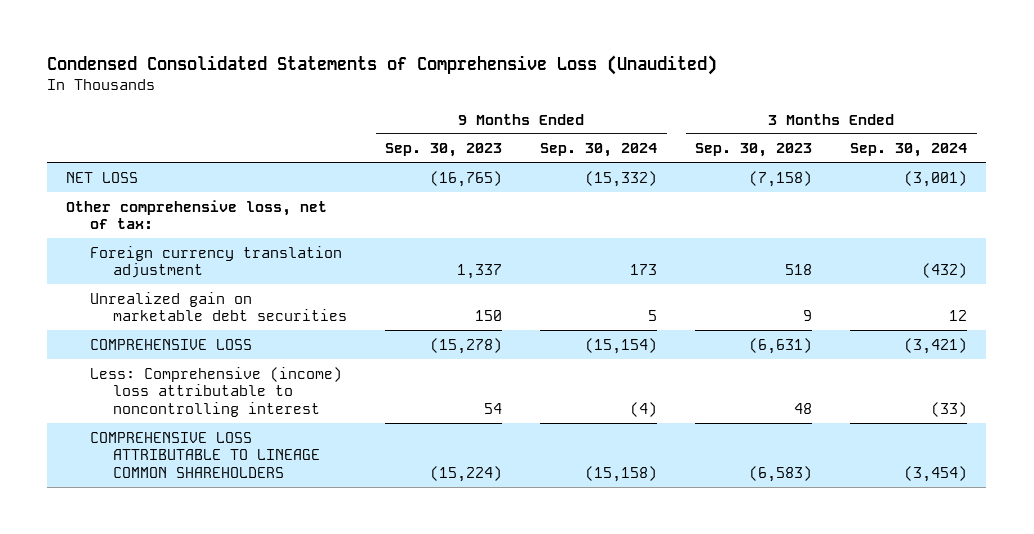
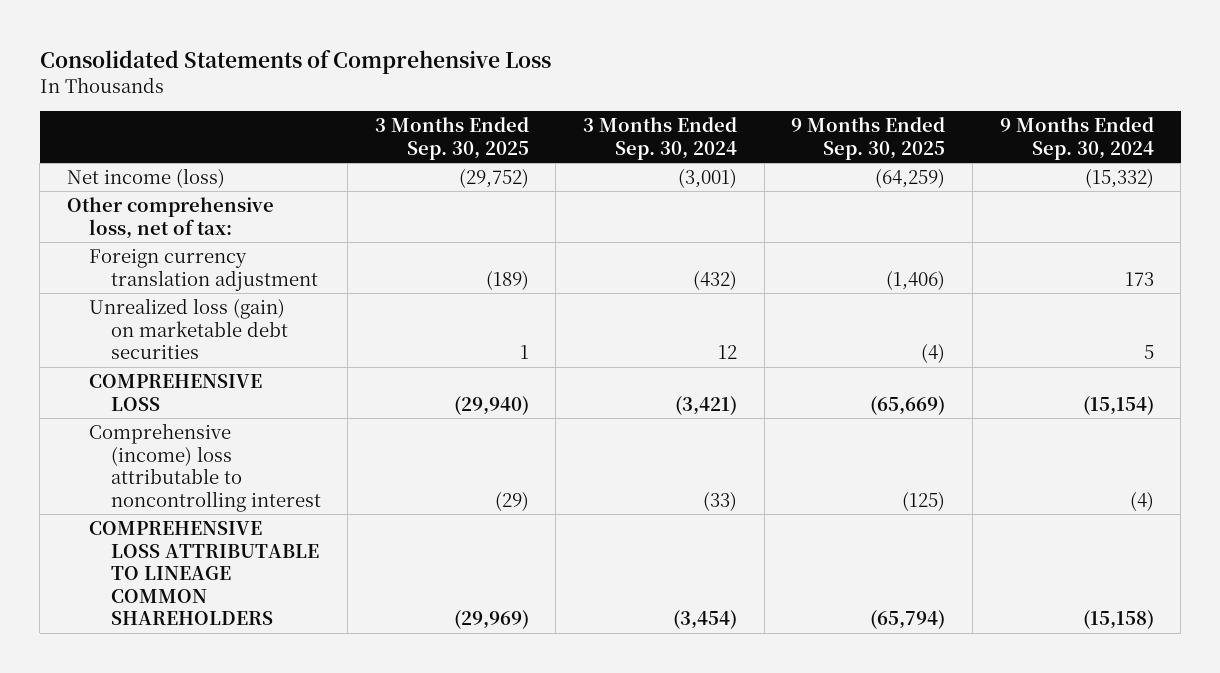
[47,55,718,76] Condensed Consolidated Statements of Comprehensive Loss (Unaudited) -> [39,50,551,75] Consolidated Statements of Comprehensive Loss
[385,143,503,158] Sep. 30, 2023 -> none
[695,143,813,158] Sep. 30, 2023 -> none
none -> [374,117,529,160] 3 Months Ended Sep. 30, 2025
none -> [791,117,946,160] 9 Months Ended Sep. 30, 2025
[66,171,139,183] NET LOSS -> [66,167,225,188] Net income (loss)
[89,291,348,322] Unrealized gain on marketable debt securities -> [88,297,288,360] Unrealized loss (gain) on marketable debt securities
[89,366,342,417] Less: Comprehensive (income) loss attributable to noncontrolling interest -> [88,422,321,512] Comprehensive (income) loss attributable to noncontrolling interest

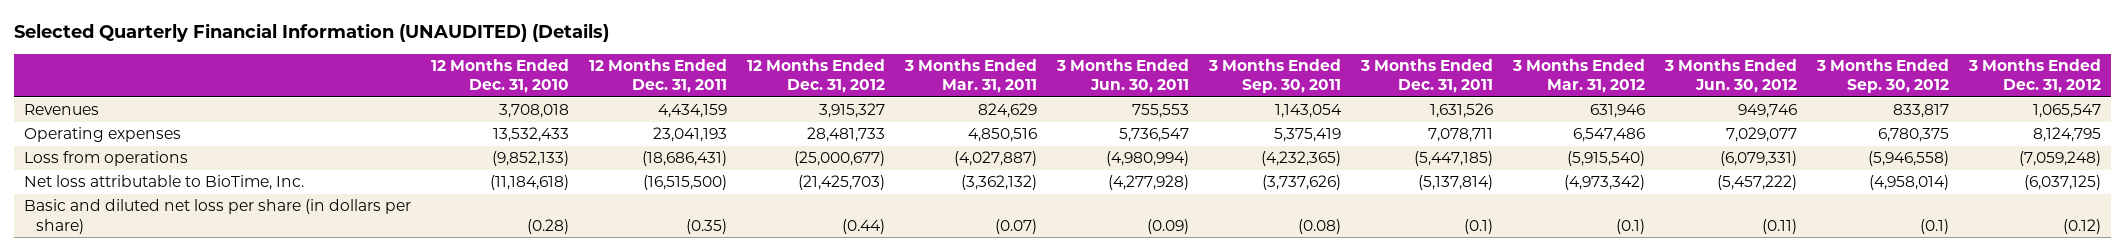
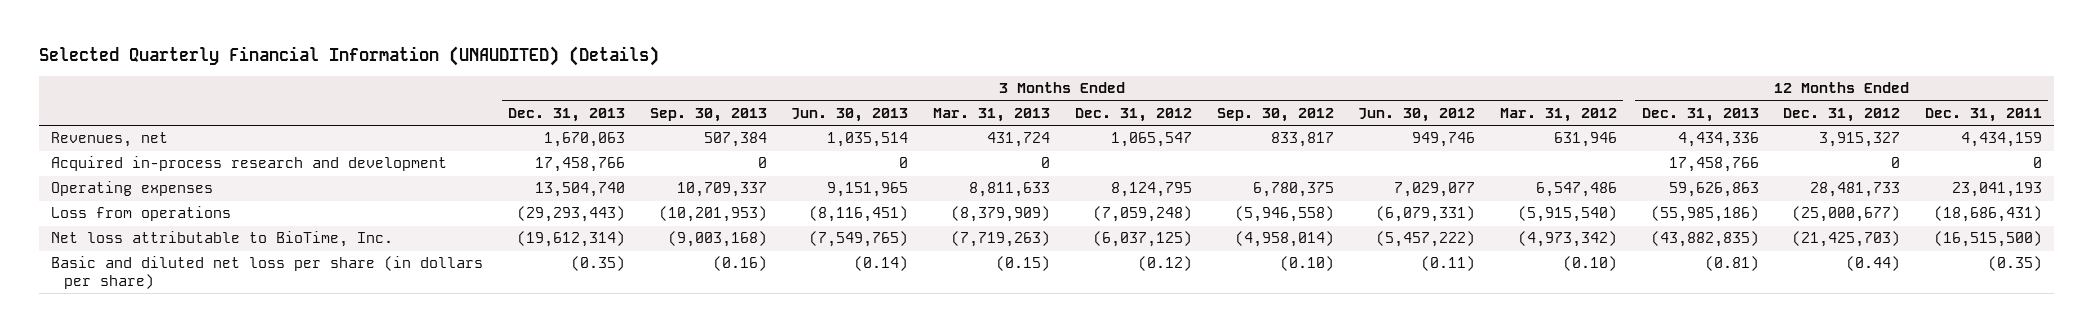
[431,58,570,94] 12 Months Ended Dec. 31, 2010 -> none
[903,58,1037,94] 3 Months Ended Mar. 31, 2011 -> none
[1055,58,1189,94] 3 Months Ended Jun. 30, 2011 -> none
[1207,58,1341,94] 3 Months Ended Sep. 30, 2011 -> none
[1359,58,1493,94] 3 Months Ended Dec. 31, 2011 -> none
none -> [508,108,626,123] Dec. 31, 2013
none -> [649,108,767,123] Sep. 30, 2013
none -> [791,108,909,123] Jun. 30, 2013
none -> [933,108,1051,123] Mar. 31, 2013
none -> [1641,108,1759,123] Dec. 31, 2013
[24,104,100,116] Revenues -> [51,132,169,148] Revenues, net
none -> [51,156,448,172] Acquired in-process research and development
[1615,218,1645,234] (0.1) -> [1562,256,1617,272] (0.10)
[1919,218,1949,234] (0.1) -> [1279,256,1334,272] (0.10)

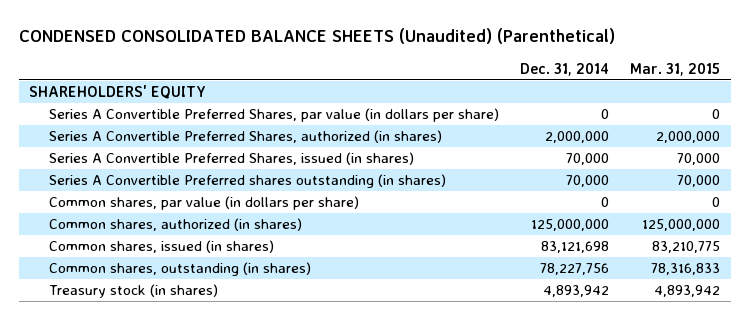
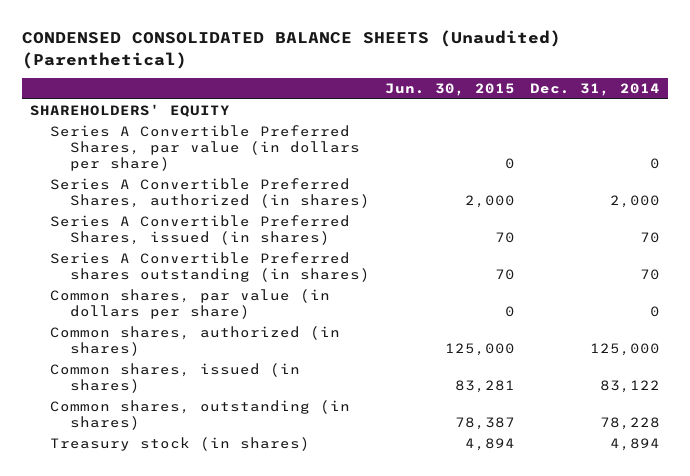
[630,62,721,76] Mar. 31, 2015 -> none
none -> [385,83,516,97] Jun. 30, 2015
[545,131,610,144] 2,000,000 -> [610,195,661,209] 2,000
[566,153,610,166] 70,000 -> [640,232,661,244] 70
[566,175,610,188] 70,000 -> [640,269,661,281] 70
[531,219,610,232] 125,000,000 -> [590,343,661,357] 125,000
[541,241,610,254] 83,121,698 -> [600,380,661,394] 83,122
[540,263,610,276] 78,227,756 -> [600,417,661,431] 78,228
[543,285,610,298] 4,893,942 -> [610,438,661,452] 4,894

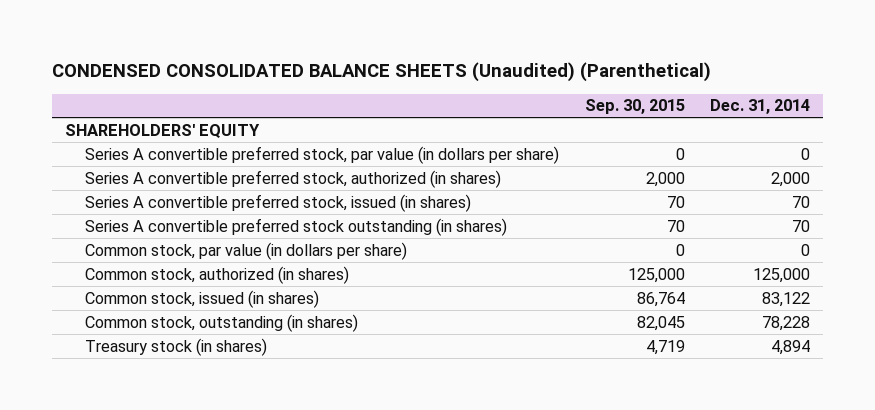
[385,83,516,97] Jun. 30, 2015 -> none
none -> [584,99,685,115] Sep. 30, 2015
[50,125,361,172] Series A Convertible Preferred Shares, par value (in dollars per share) -> [84,145,559,164] Series A convertible preferred stock, par value (in dollars per share)
[50,178,371,209] Series A Convertible Preferred Shares, authorized (in shares) -> [84,169,501,188] Series A convertible preferred stock, authorized (in shares)
[50,215,351,246] Series A Convertible Preferred Shares, issued (in shares) -> [84,193,471,212] Series A convertible preferred stock, issued (in shares)
[50,252,371,283] Series A Convertible Preferred shares outstanding (in shares) -> [84,217,507,236] Series A convertible preferred stock outstanding (in shares)
[50,289,331,320] Common shares, par value (in dollars per share) -> [84,241,407,260] Common stock, par value (in dollars per share)
[50,326,341,357] Common shares, authorized (in shares) -> [84,265,349,284] Common stock, authorized (in shares)
[50,363,301,394] Common shares, issued (in shares) -> [84,289,319,308] Common stock, issued (in shares)
[50,400,351,431] Common shares, outstanding (in shares) -> [84,313,358,332] Common stock, outstanding (in shares)

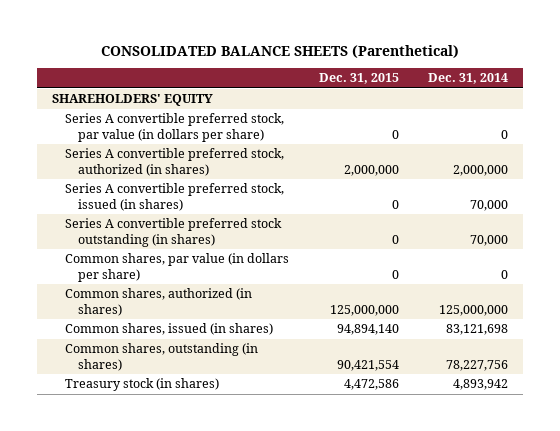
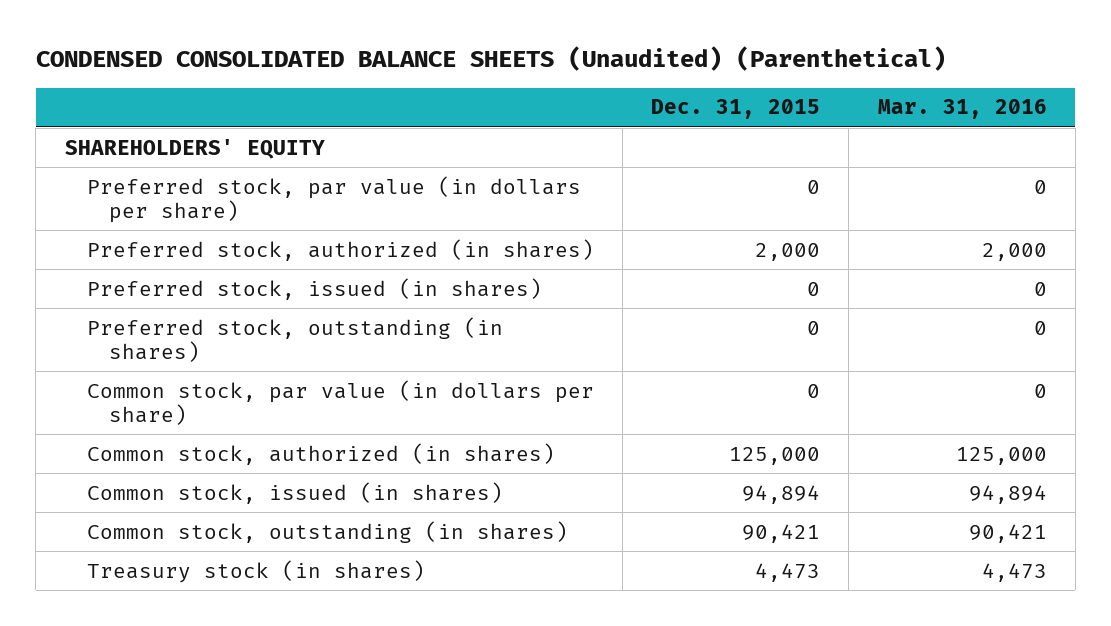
[101,44,460,58] CONSOLIDATED BALANCE SHEETS (Parenthetical) -> [35,46,946,72] CONDENSED CONSOLIDATED BALANCE SHEETS (Unaudited) (Parenthetical)
[428,73,509,85] Dec. 31, 2014 -> none
none -> [877,99,1047,120] Mar. 31, 2016
[64,113,284,142] Series A convertible preferred stock, par value (in dollars per share) -> [86,175,581,223] Preferred stock, par value (in dollars per share)
[64,148,284,176] Series A convertible preferred stock, authorized (in shares) -> [86,238,594,261] Preferred stock, authorized (in shares)
[343,164,399,176] 2,000,000 -> [755,242,821,261] 2,000
[64,183,284,211] Series A convertible preferred stock, issued (in shares) -> [86,277,542,300] Preferred stock, issued (in shares)
[64,218,282,247] Series A convertible preferred stock outstanding (in shares) -> [86,316,503,362] Preferred stock, outstanding (in shares)
[64,253,289,282] Common shares, par value (in dollars per share) -> [86,379,594,425] Common stock, par value (in dollars per share)
[64,288,252,316] Common shares, authorized (in shares) -> [86,442,555,465] Common stock, authorized (in shares)
[329,304,399,316] 125,000,000 -> [729,446,821,465] 125,000
[64,323,273,336] Common shares, issued (in shares) -> [86,481,503,504] Common stock, issued (in shares)
[336,324,399,336] 94,894,140 -> [742,484,821,504] 94,894
[64,343,258,371] Common shares, outstanding (in shares) -> [86,520,568,543] Common stock, outstanding (in shares)
[336,359,399,371] 90,421,554 -> [742,523,821,543] 90,421
[343,379,399,391] 4,472,586 -> [755,562,821,582] 4,473

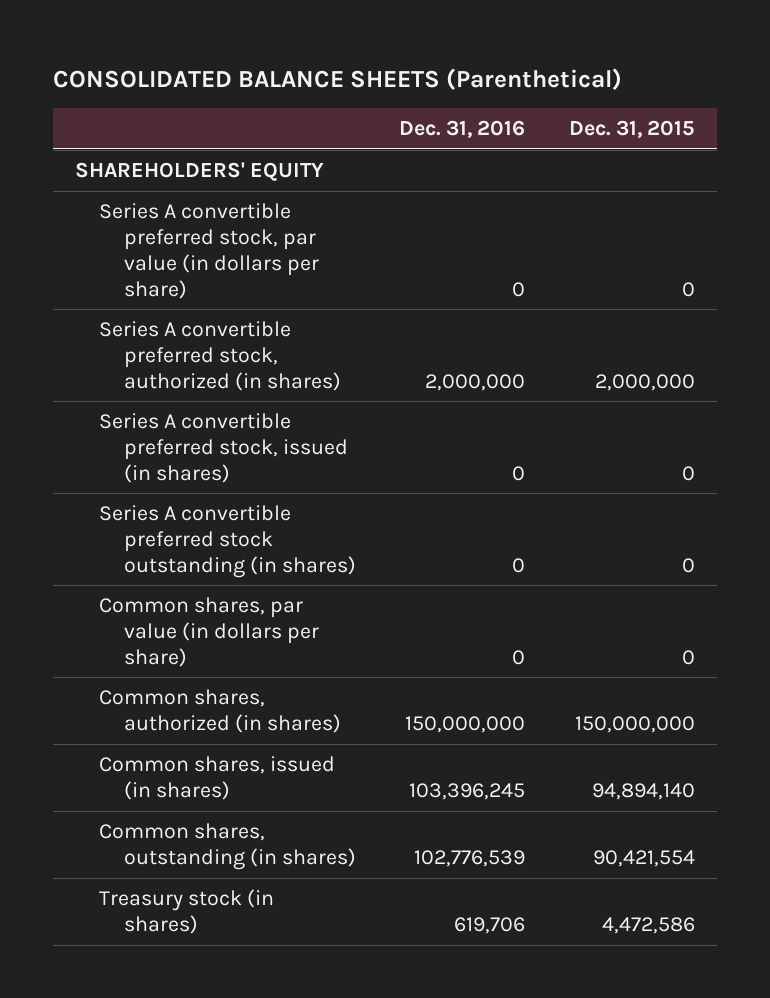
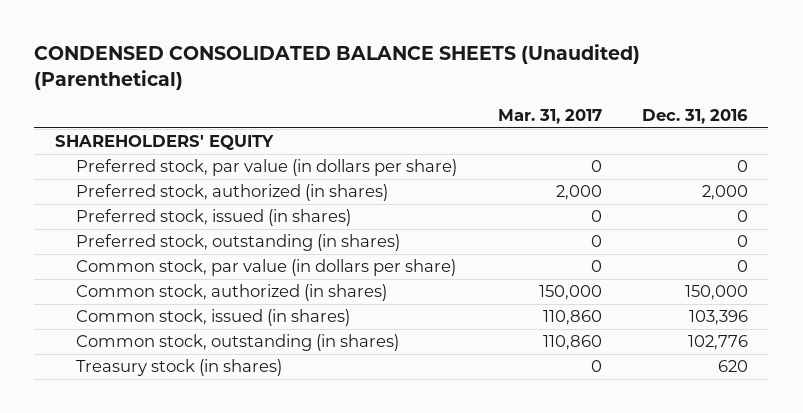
[53,67,623,90] CONSOLIDATED BALANCE SHEETS (Parenthetical) -> [34,44,641,90] CONDENSED CONSOLIDATED BALANCE SHEETS (Unaudited) (Parenthetical)
[569,120,696,139] Dec. 31, 2015 -> none
none -> [497,108,602,124] Mar. 31, 2017
[99,203,319,299] Series A convertible preferred stock, par value (in dollars per share) -> [76,159,458,177] Preferred stock, par value (in dollars per share)
[99,321,341,391] Series A convertible preferred stock, authorized (in shares) -> [76,184,389,202] Preferred stock, authorized (in shares)
[425,373,526,391] 2,000,000 -> [702,185,749,201] 2,000
[99,413,348,483] Series A convertible preferred stock, issued (in shares) -> [76,209,352,227] Preferred stock, issued (in shares)
[99,505,356,578] Series A convertible preferred stock outstanding (in shares) -> [76,234,401,252] Preferred stock, outstanding (in shares)
[99,597,319,667] Common shares, par value (in dollars per share) -> [76,259,457,277] Common stock, par value (in dollars per share)
[99,689,341,733] Common shares, authorized (in shares) -> [76,284,388,302] Common stock, authorized (in shares)
[405,715,526,733] 150,000,000 -> [685,285,749,301] 150,000
[99,756,336,800] Common shares, issued (in shares) -> [76,309,351,327] Common stock, issued (in shares)
[409,782,526,800] 103,396,245 -> [689,310,749,326] 103,396
[99,823,356,870] Common shares, outstanding (in shares) -> [76,334,400,352] Common stock, outstanding (in shares)
[414,849,526,867] 102,776,539 -> [688,335,749,351] 102,776
[454,916,526,934] 619,706 -> [718,360,749,373] 620

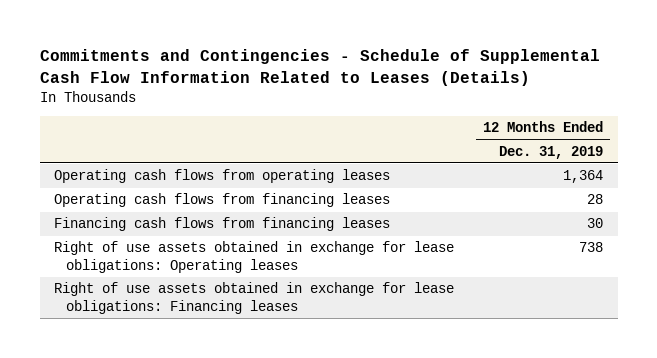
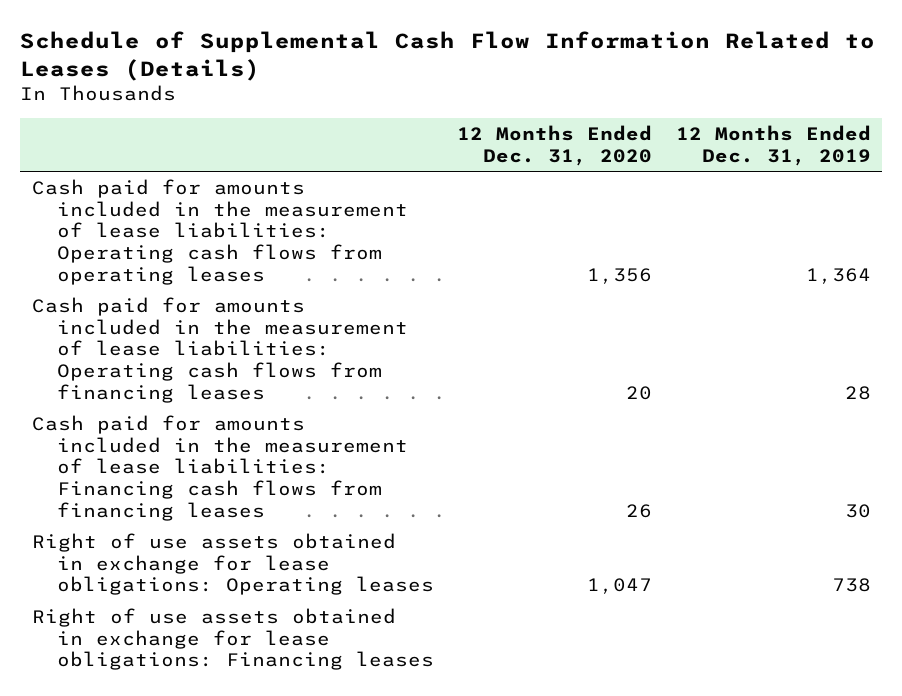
[39,49,600,86] Commitments and Contingencies - Schedule of Supplemental Cash Flow Information Related to Leases (Details) -> [19,30,875,81] Schedule of Supplemental Cash Flow Information Related to Leases (Details)
none -> [457,125,653,166] 12 Months Ended Dec. 31, 2020
[54,169,391,184] Operating cash flows from operating leases -> [31,178,408,285] Cash paid for amounts included in the measurement of lease liabilities: Operating cash flows from operating leases
[54,193,391,208] Operating cash flows from financing leases -> [31,296,408,403] Cash paid for amounts included in the measurement of lease liabilities: Operating cash flows from financing leases
[54,217,391,232] Financing cash flows from financing leases -> [31,414,408,521] Cash paid for amounts included in the measurement of lease liabilities: Financing cash flows from financing leases

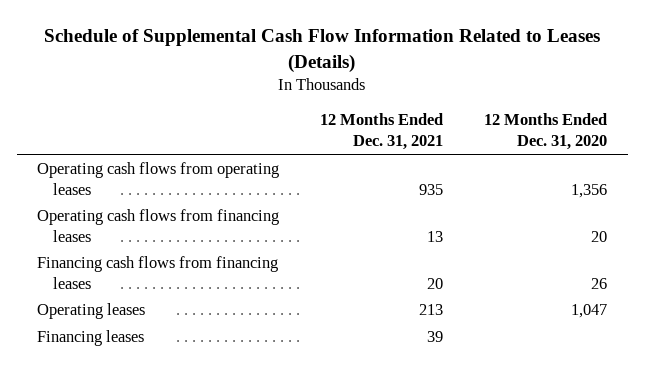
[675,125,871,166] 12 Months Ended Dec. 31, 2019 -> none
none -> [320,113,444,151] 12 Months Ended Dec. 31, 2021
[31,178,408,285] Cash paid for amounts included in the measurement of lease liabilities: Operating cash flows from operating leases -> [37,161,280,195] Operating cash flows from operating leases
[31,296,408,403] Cash paid for amounts included in the measurement of lease liabilities: Operating cash flows from financing leases -> [37,208,280,242] Operating cash flows from financing leases
[31,414,408,521] Cash paid for amounts included in the measurement of lease liabilities: Financing cash flows from financing leases -> [37,255,279,289] Financing cash flows from financing leases
[31,532,434,596] Right of use assets obtained in exchange for lease obligations: Operating leases -> [37,302,146,319] Operating leases
[31,607,434,671] Right of use assets obtained in exchange for lease obligations: Financing leases -> [37,329,145,346] Financing leases

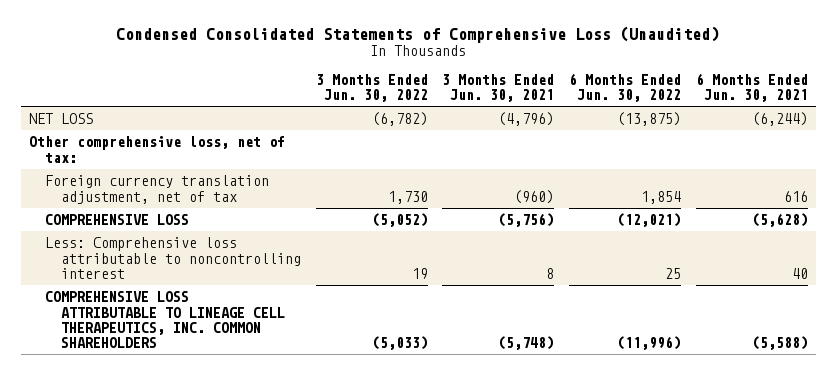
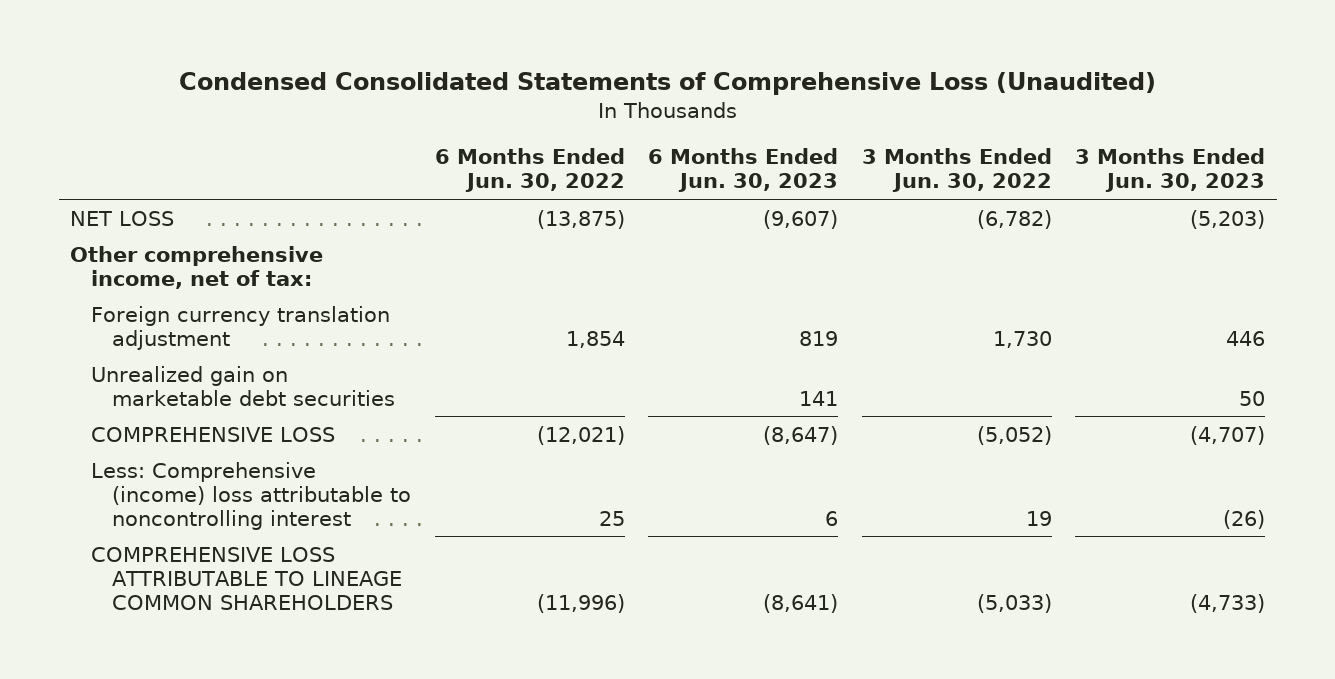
[442,73,555,103] 3 Months Ended Jun. 30, 2021 -> none
[696,72,809,103] 6 Months Ended Jun. 30, 2021 -> none
none -> [648,148,839,193] 6 Months Ended Jun. 30, 2023
none -> [1075,148,1266,193] 3 Months Ended Jun. 30, 2023
[28,136,285,163] Other comprehensive loss, net of tax: -> [70,245,324,289] Other comprehensive income, net of tax:
[44,175,269,204] Foreign currency translation adjustment, net of tax -> [91,305,391,350] Foreign currency translation adjustment
none -> [91,365,396,406] Unrealized gain on marketable debt securities
[44,237,301,279] Less: Comprehensive loss attributable to noncontrolling interest -> [91,461,412,530] Less: Comprehensive (income) loss attributable to noncontrolling interest
[44,291,285,349] COMPREHENSIVE LOSS ATTRIBUTABLE TO LINEAGE CELL THERAPEUTICS, INC. COMMON SHAREHOLDERS -> [91,546,403,610] COMPREHENSIVE LOSS ATTRIBUTABLE TO LINEAGE COMMON SHAREHOLDERS

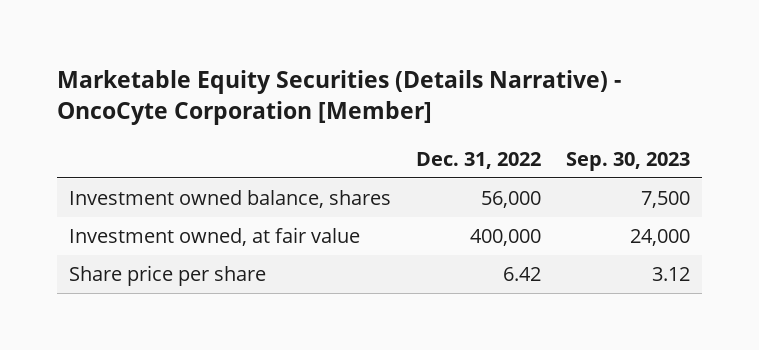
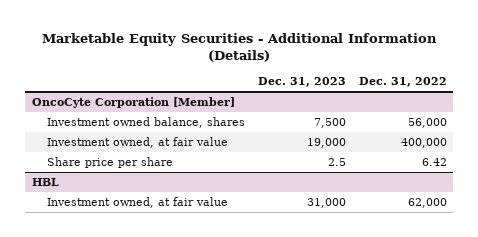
[57,70,622,126] Marketable Equity Securities (Details Narrative) - OncoCyte Corporation [Member] -> [42,32,438,62] Marketable Equity Securities - Additional Information (Details)
[565,151,690,171] Sep. 30, 2023 -> none
none -> [257,76,346,87] Dec. 31, 2023
none -> [31,97,235,109] OncoCyte Corporation [Member]
none -> [31,178,59,187] HBL
none -> [47,197,229,209] Investment owned, at fair value

